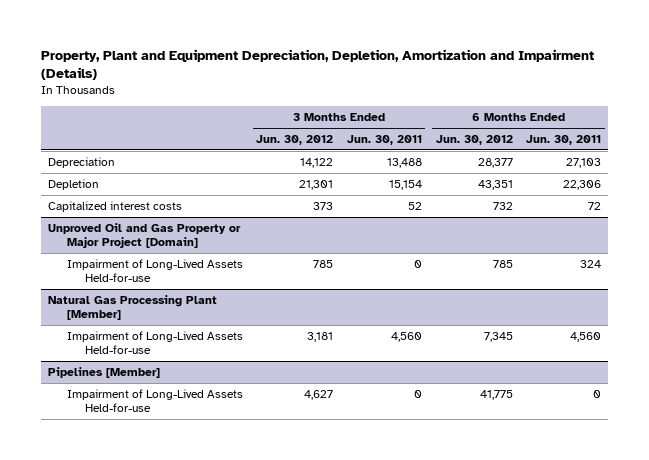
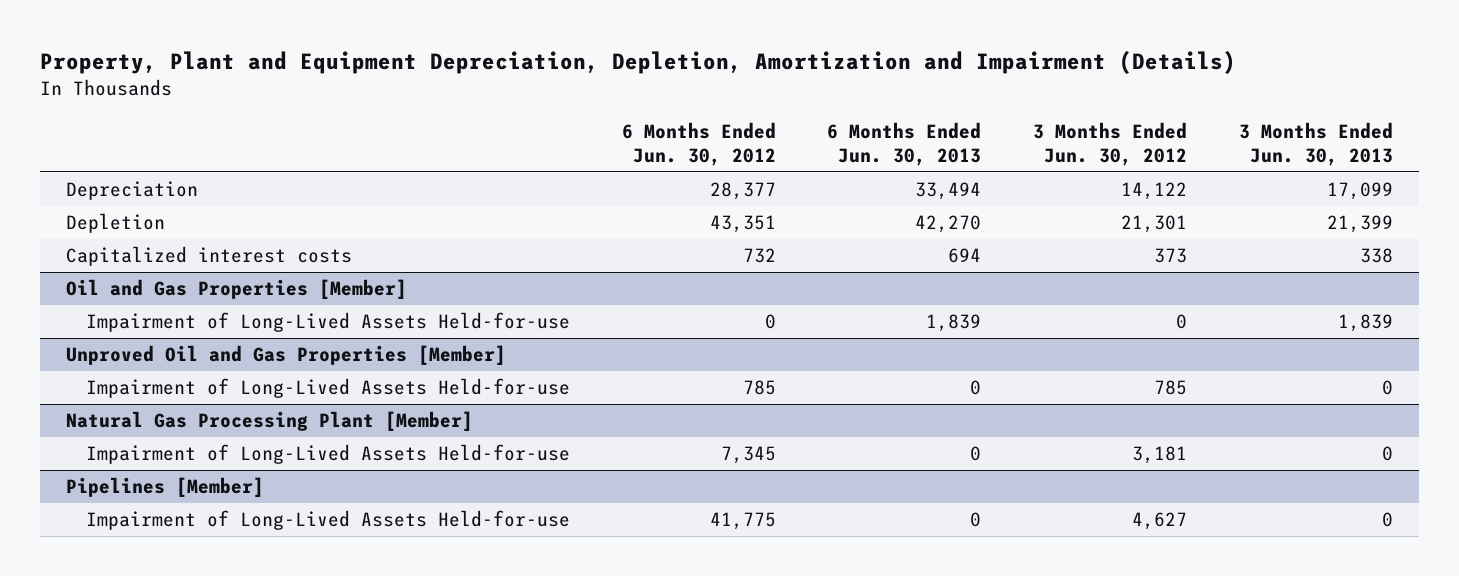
[346,135,422,146] Jun. 30, 2011 -> none
[526,135,602,146] Jun. 30, 2011 -> none
none -> [827,121,982,167] 6 Months Ended Jun. 30, 2013
none -> [1239,121,1394,167] 3 Months Ended Jun. 30, 2013
[47,222,241,248] Unproved Oil and Gas Property or Major Project [Domain] -> none
none -> [65,279,407,300] Oil and Gas Properties [Member]
none -> [85,312,570,333] Impairment of Long-Lived Assets Held-for-use
none -> [65,345,506,366] Unproved Oil and Gas Properties [Member]

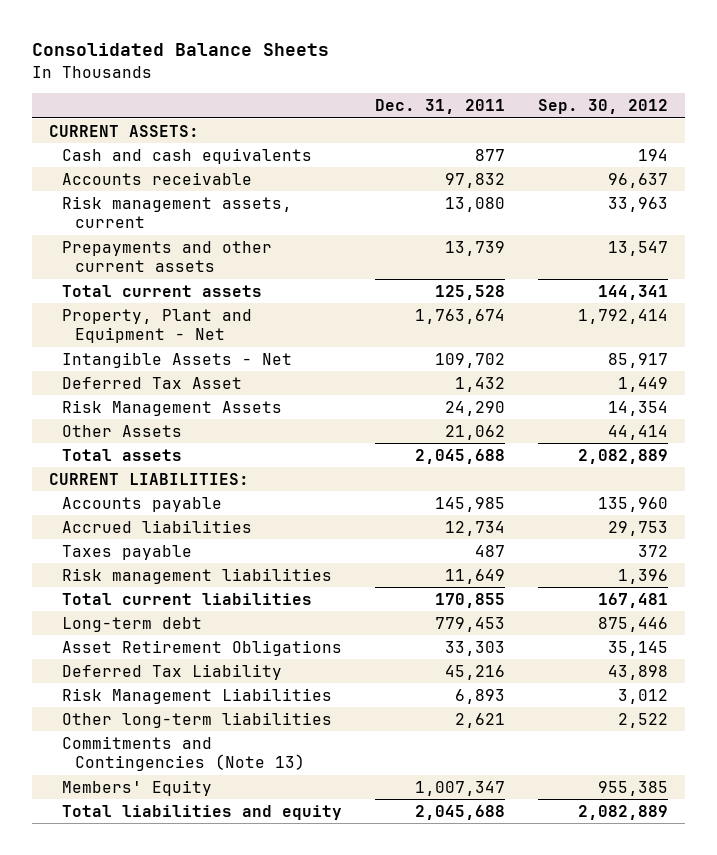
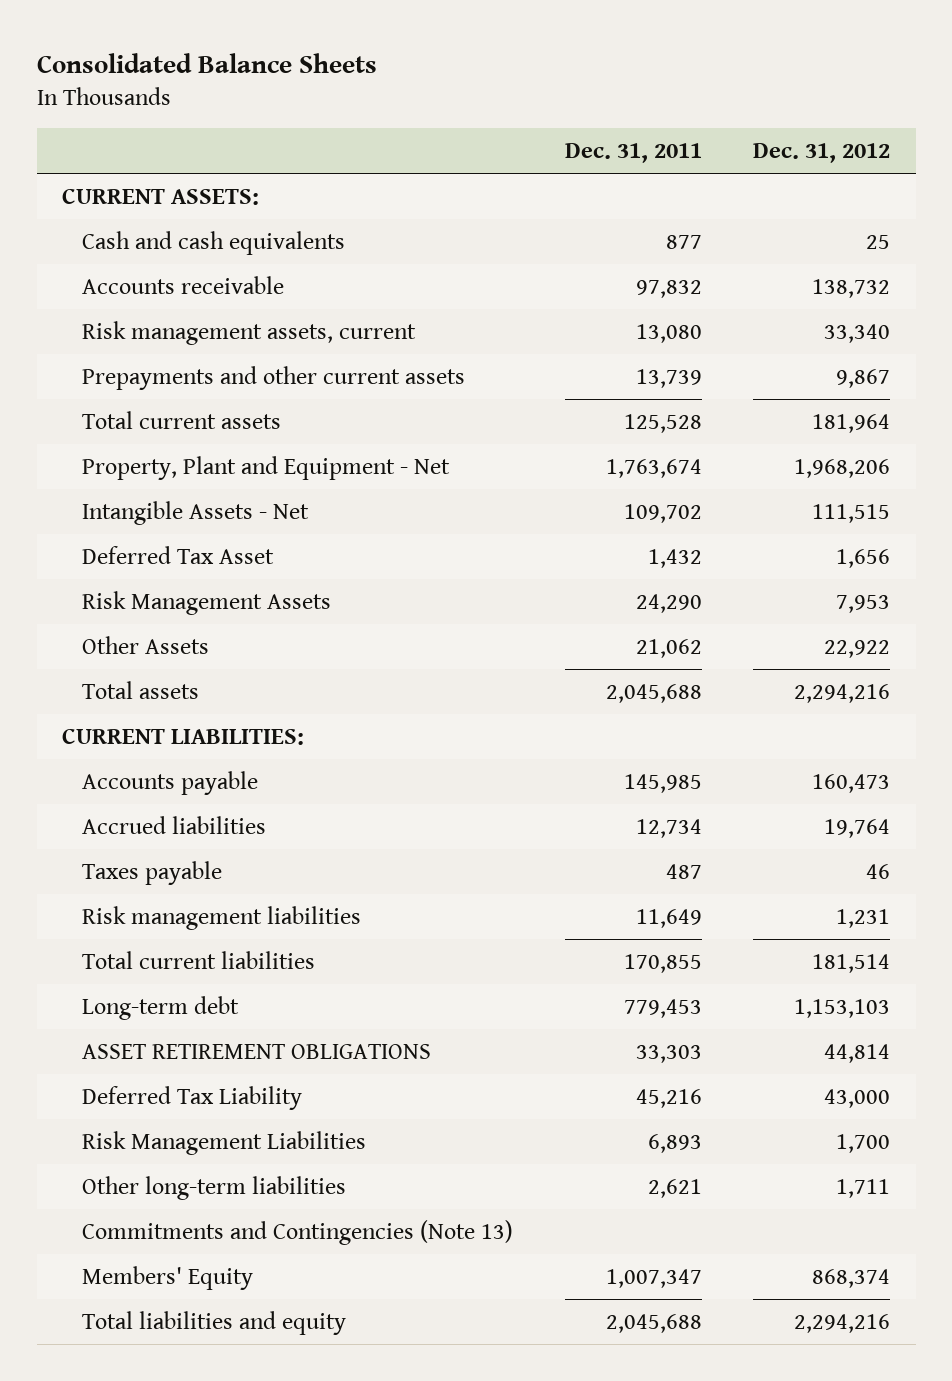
[538,99,669,115] Sep. 30, 2012 -> none
none -> [753,143,891,164] Dec. 31, 2012
[62,639,343,656] Asset Retirement Obligations -> [82,1043,432,1059] ASSET RETIREMENT OBLIGATIONS

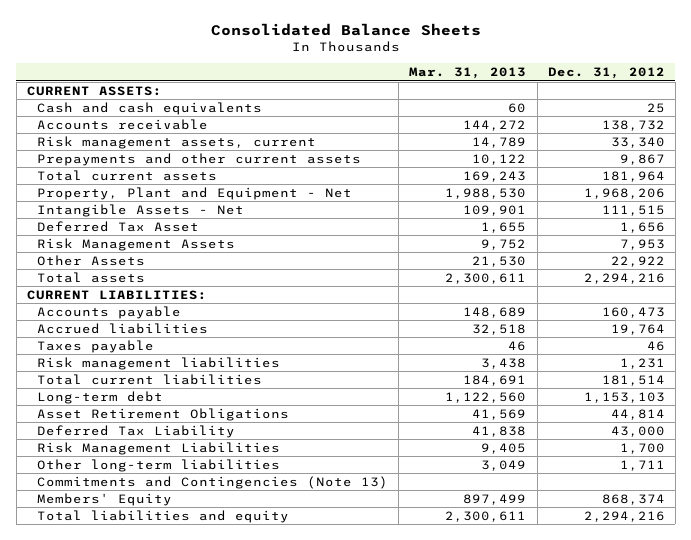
[564,143,702,164] Dec. 31, 2011 -> none
none -> [409,67,527,80] Mar. 31, 2013
[82,1043,432,1059] ASSET RETIREMENT OBLIGATIONS -> [37,407,290,421] Asset Retirement Obligations

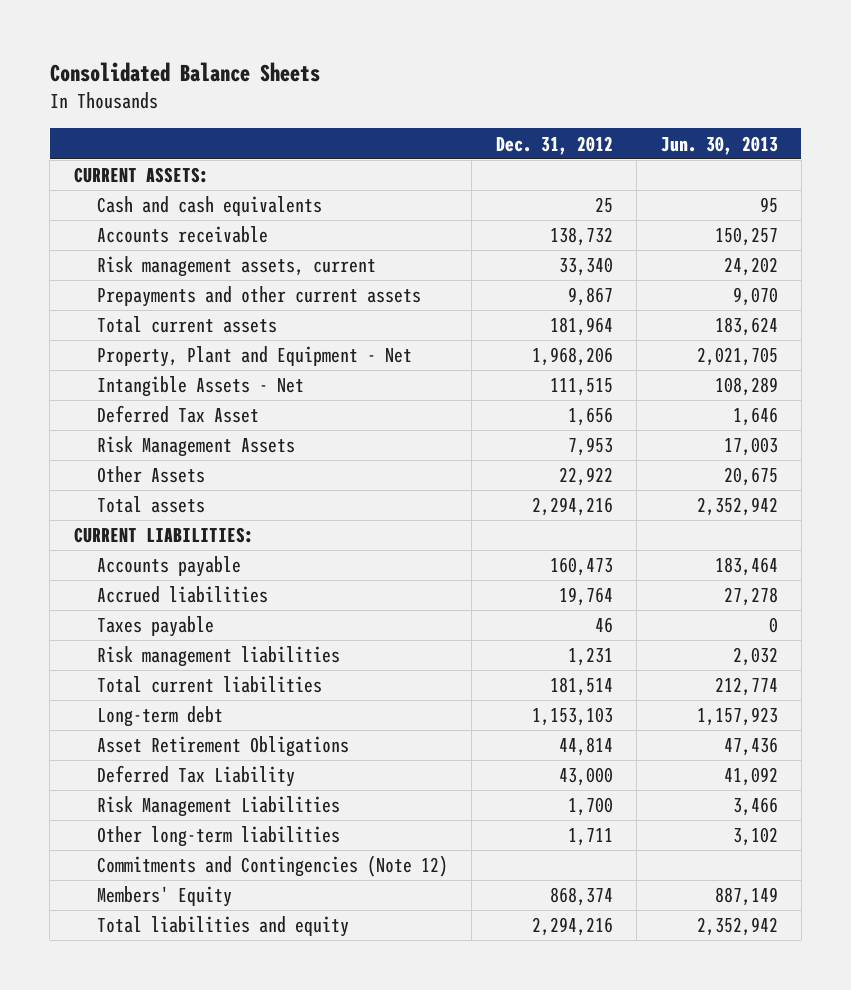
[409,67,527,80] Mar. 31, 2013 -> none
none -> [660,135,778,155] Jun. 30, 2013
[37,475,389,489] Commitments and Contingencies (Note 13) -> [96,855,448,878] Commitments and Contingencies (Note 12)

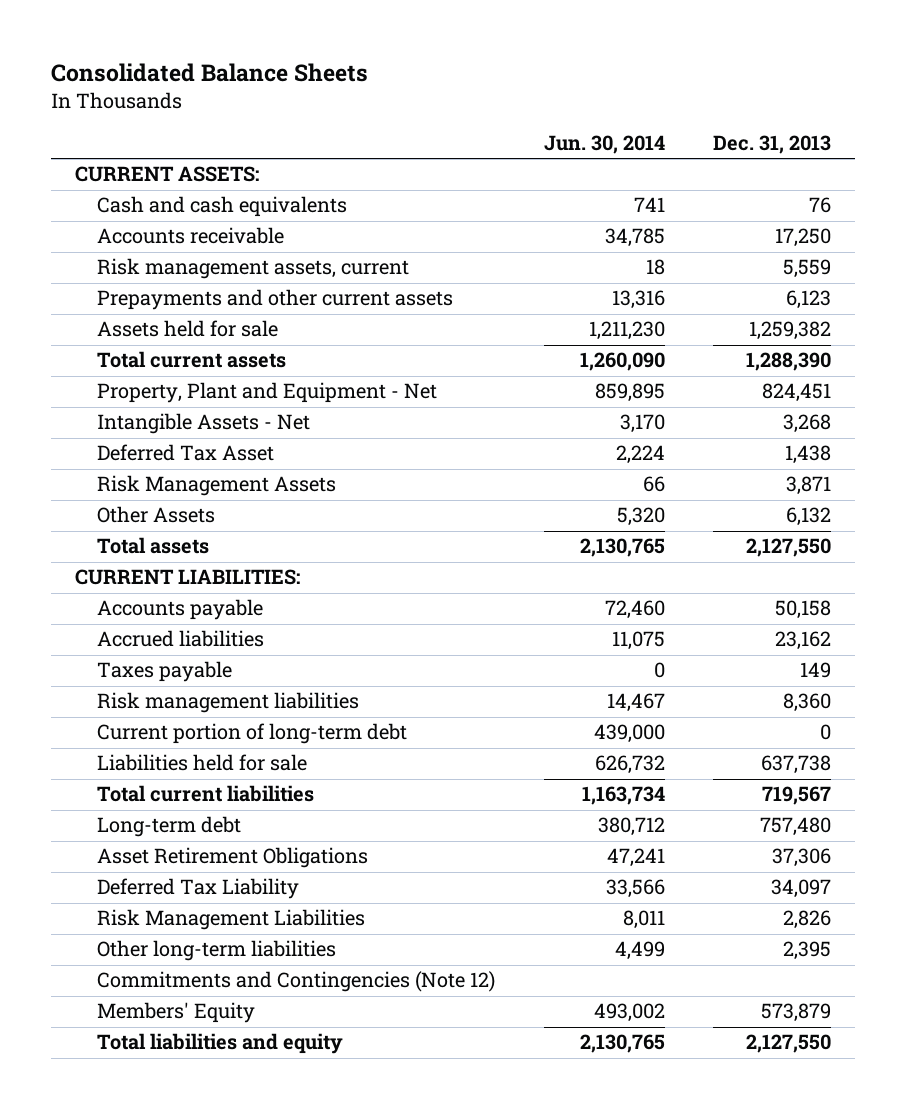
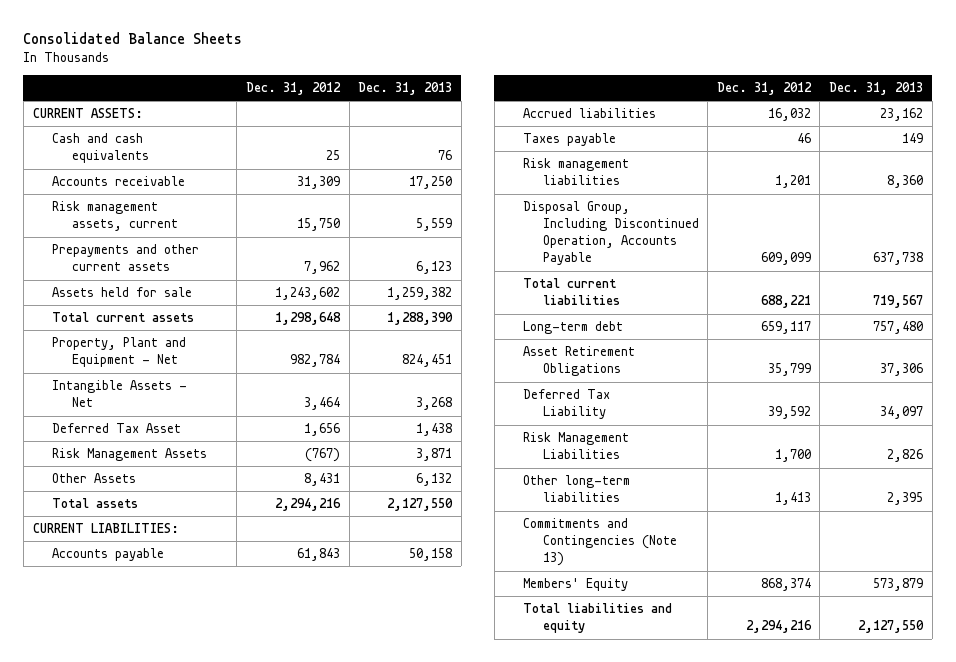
[543,135,665,155] Jun. 30, 2014 -> none
none -> [246,81,342,95] Dec. 31, 2012
[97,723,408,745] Current portion of long-term debt -> none
[97,754,308,772] Liabilities held for sale -> [522,201,699,266] Disposal Group, Including Discontinued Operation, Accounts Payable
[97,971,496,993] Commitments and Contingencies (Note 12) -> [522,518,677,567] Commitments and Contingencies (Note 13)

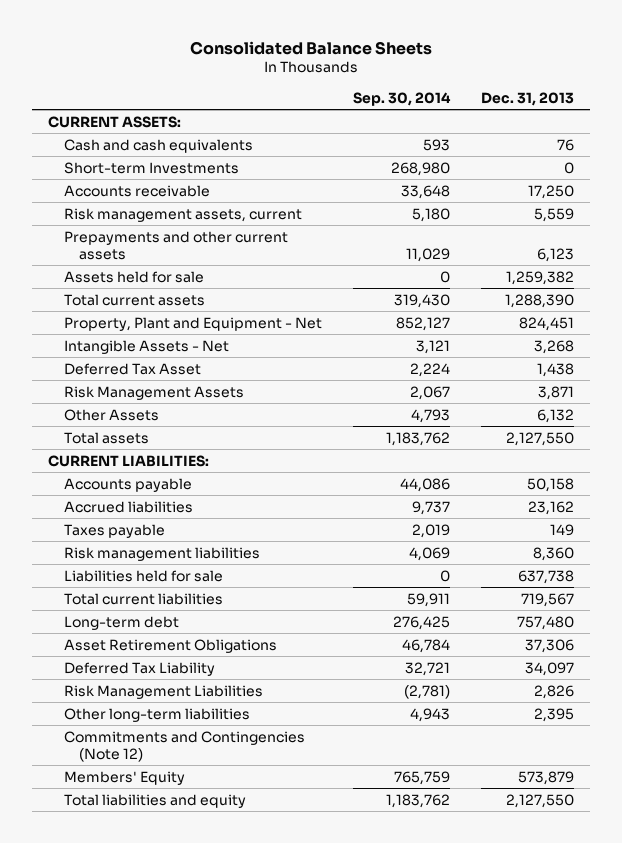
[246,81,342,95] Dec. 31, 2012 -> none
none -> [352,91,451,106] Sep. 30, 2014
none -> [63,161,239,174] Short-term Investments
[522,201,699,266] Disposal Group, Including Discontinued Operation, Accounts Payable -> [63,569,223,582] Liabilities held for sale
[522,518,677,567] Commitments and Contingencies (Note 13) -> [63,730,305,763] Commitments and Contingencies (Note 12)

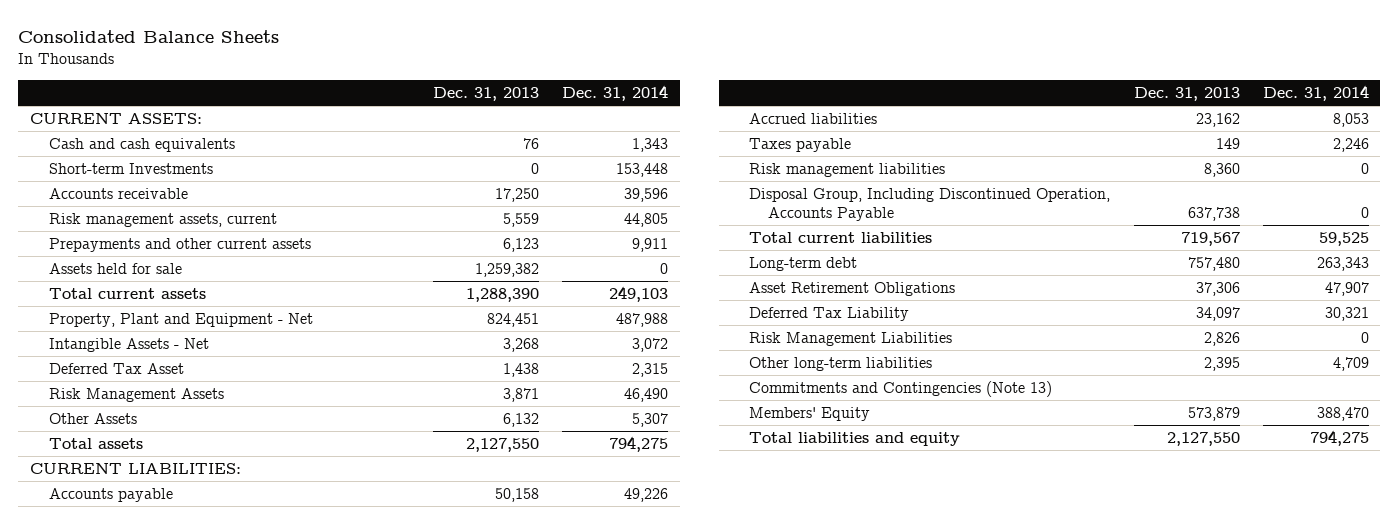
[352,91,451,106] Sep. 30, 2014 -> none
none -> [562,84,669,101] Dec. 31, 2014
[63,569,223,582] Liabilities held for sale -> [749,187,1111,221] Disposal Group, Including Discontinued Operation, Accounts Payable
[63,730,305,763] Commitments and Contingencies (Note 12) -> [749,380,1053,397] Commitments and Contingencies (Note 13)

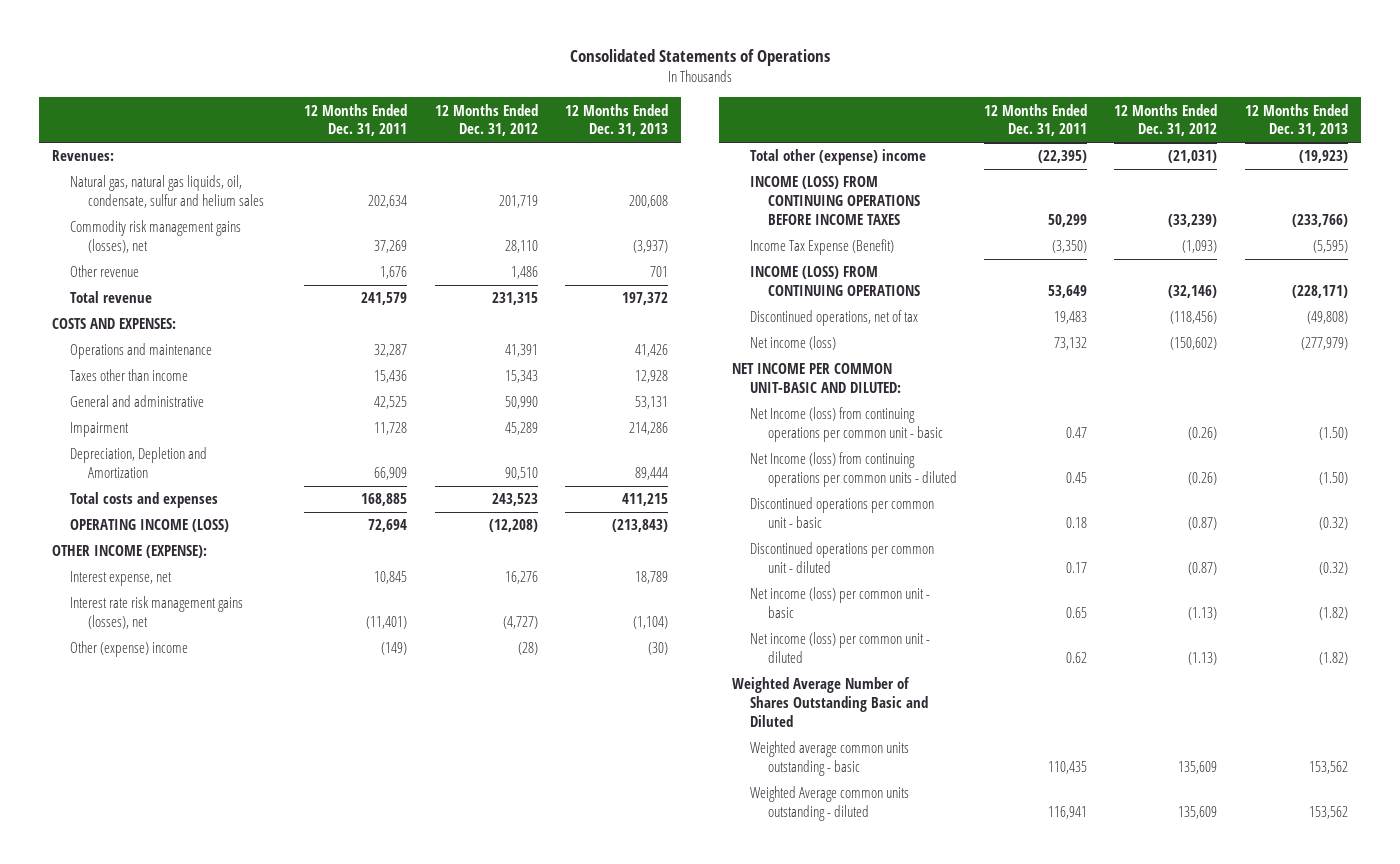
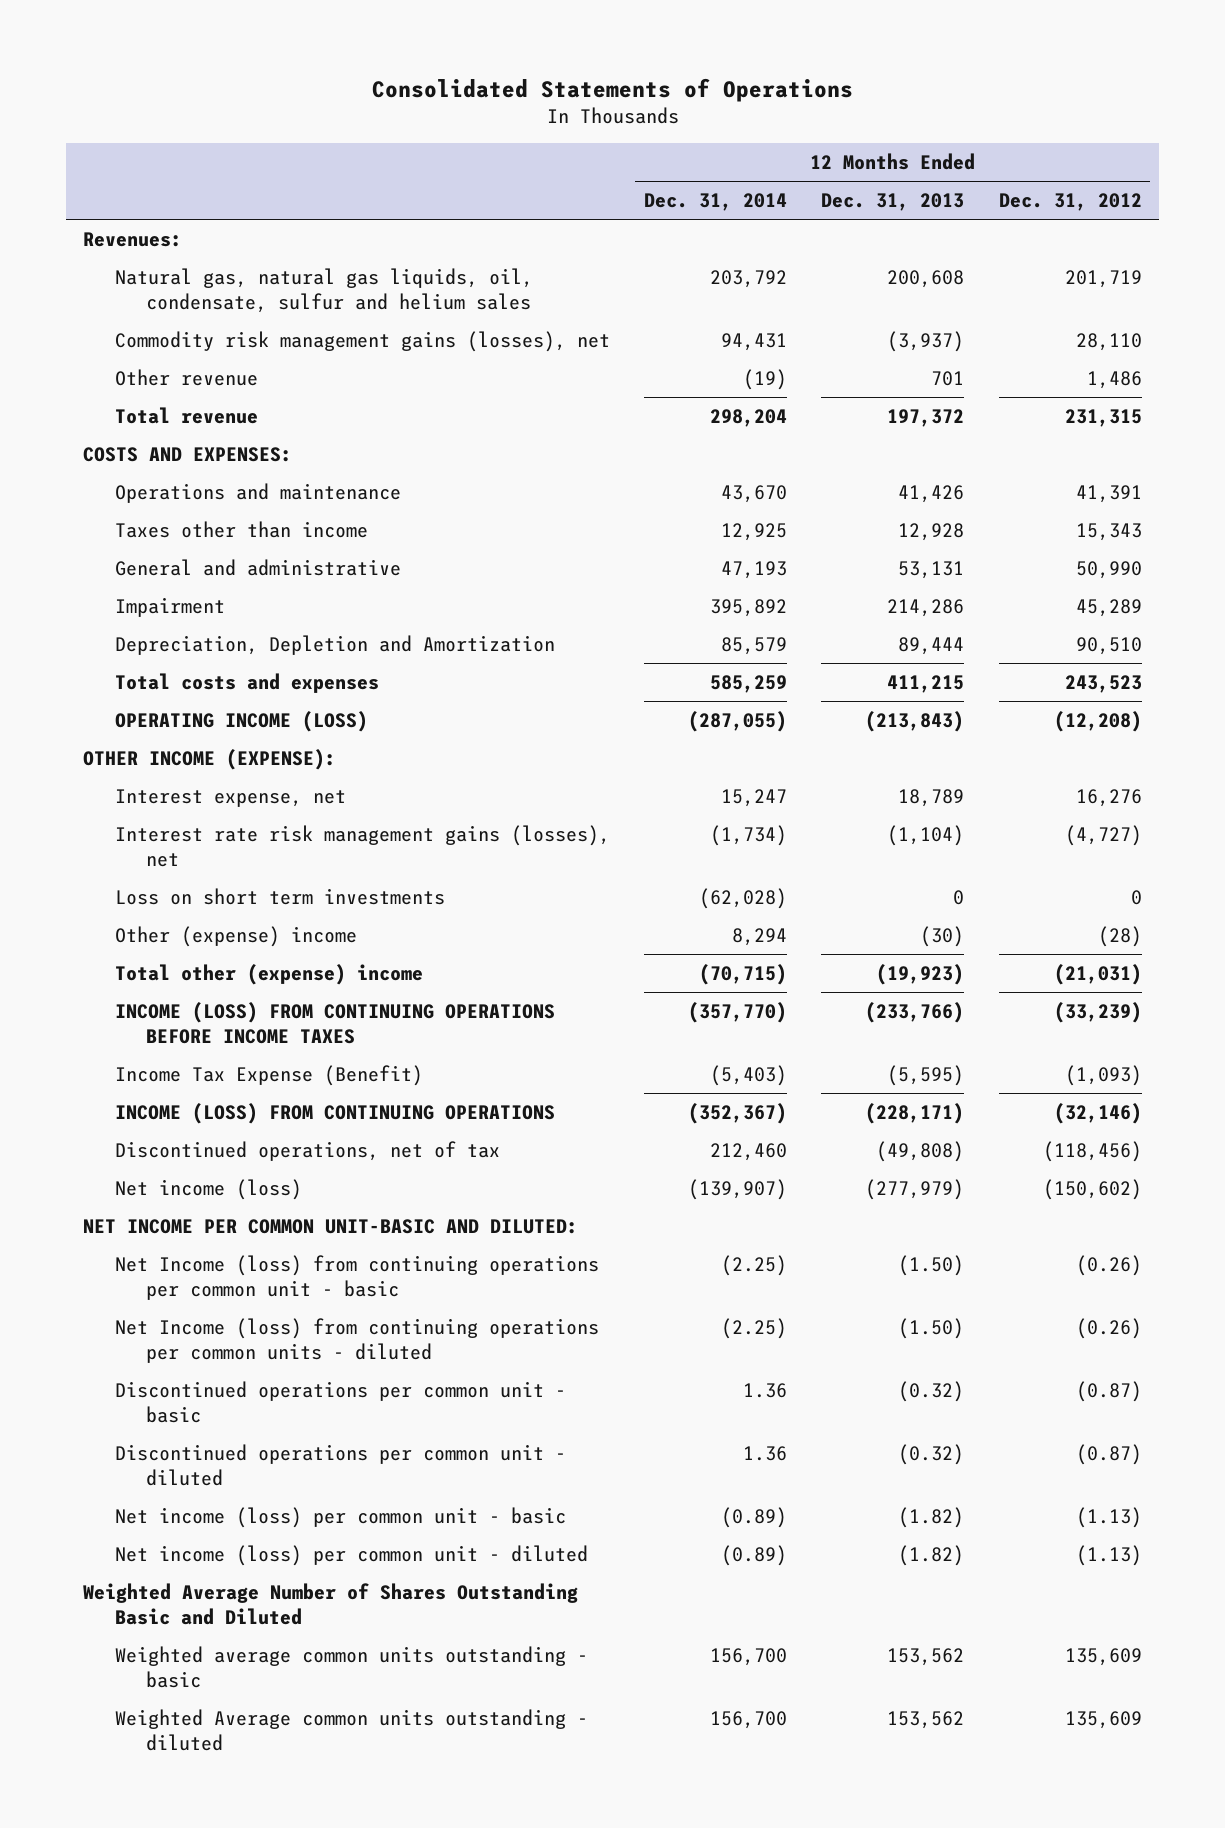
[304,103,408,137] 12 Months Ended Dec. 31, 2011 -> none
none -> [643,193,787,212] Dec. 31, 2014
none -> [114,887,445,905] Loss on short term investments

